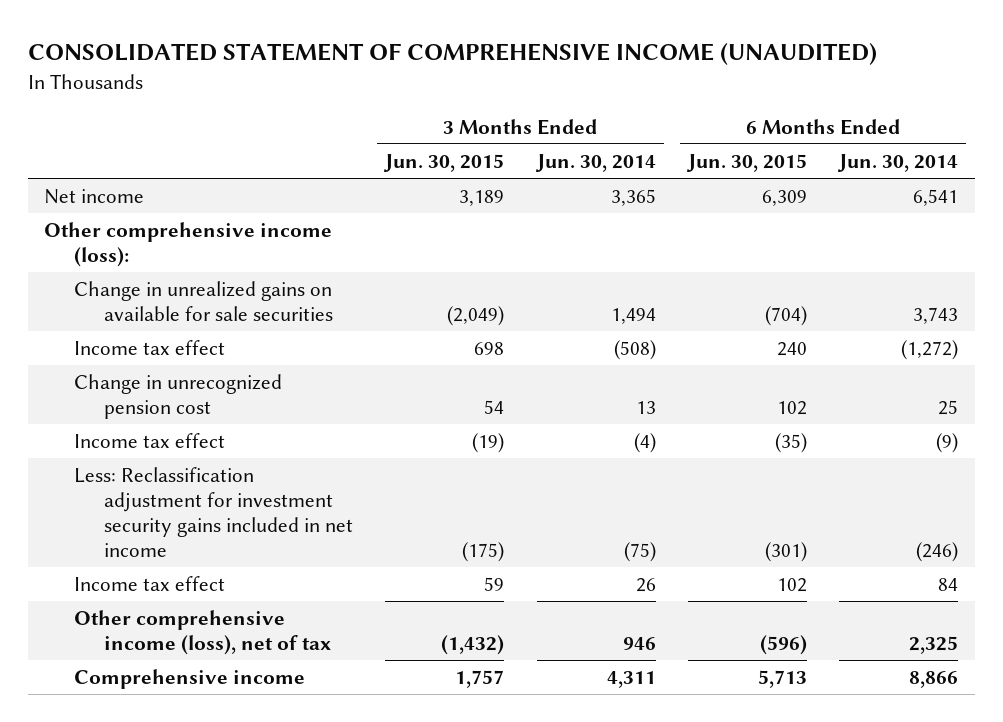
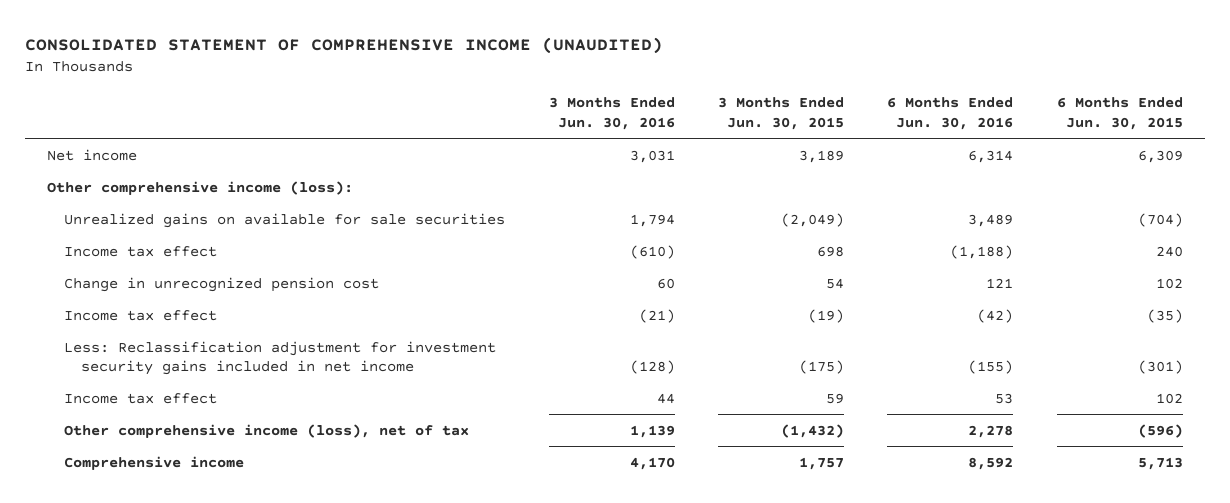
[534,153,656,172] Jun. 30, 2014 -> none
[837,153,959,172] Jun. 30, 2014 -> none
none -> [548,97,675,130] 3 Months Ended Jun. 30, 2016
none -> [887,97,1014,130] 6 Months Ended Jun. 30, 2016
[73,280,333,321] Change in unrealized gains on available for sale securities -> [64,212,506,228] Unrealized gains on available for sale securities

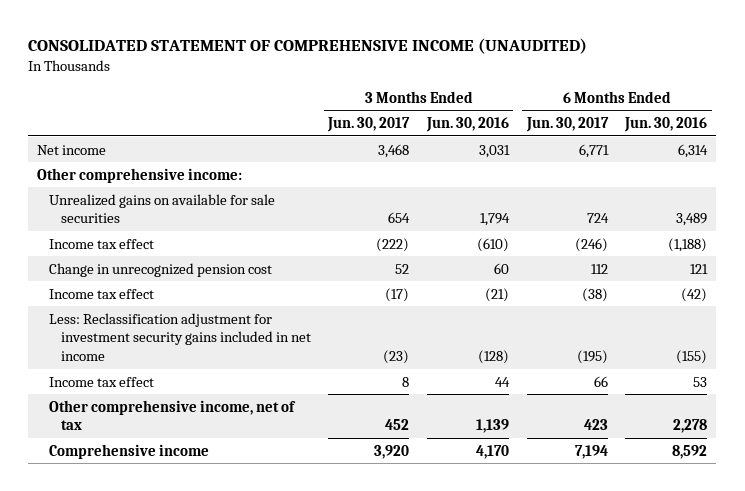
[718,97,845,130] 3 Months Ended Jun. 30, 2015 -> none
[1056,97,1183,130] 6 Months Ended Jun. 30, 2015 -> none
none -> [327,117,411,133] Jun. 30, 2017
none -> [525,117,609,133] Jun. 30, 2017
[47,180,354,195] Other comprehensive income (loss): -> [37,167,243,183] Other comprehensive income:
[64,423,470,438] Other comprehensive income (loss), net of tax -> [48,399,296,431] Other comprehensive income, net of tax

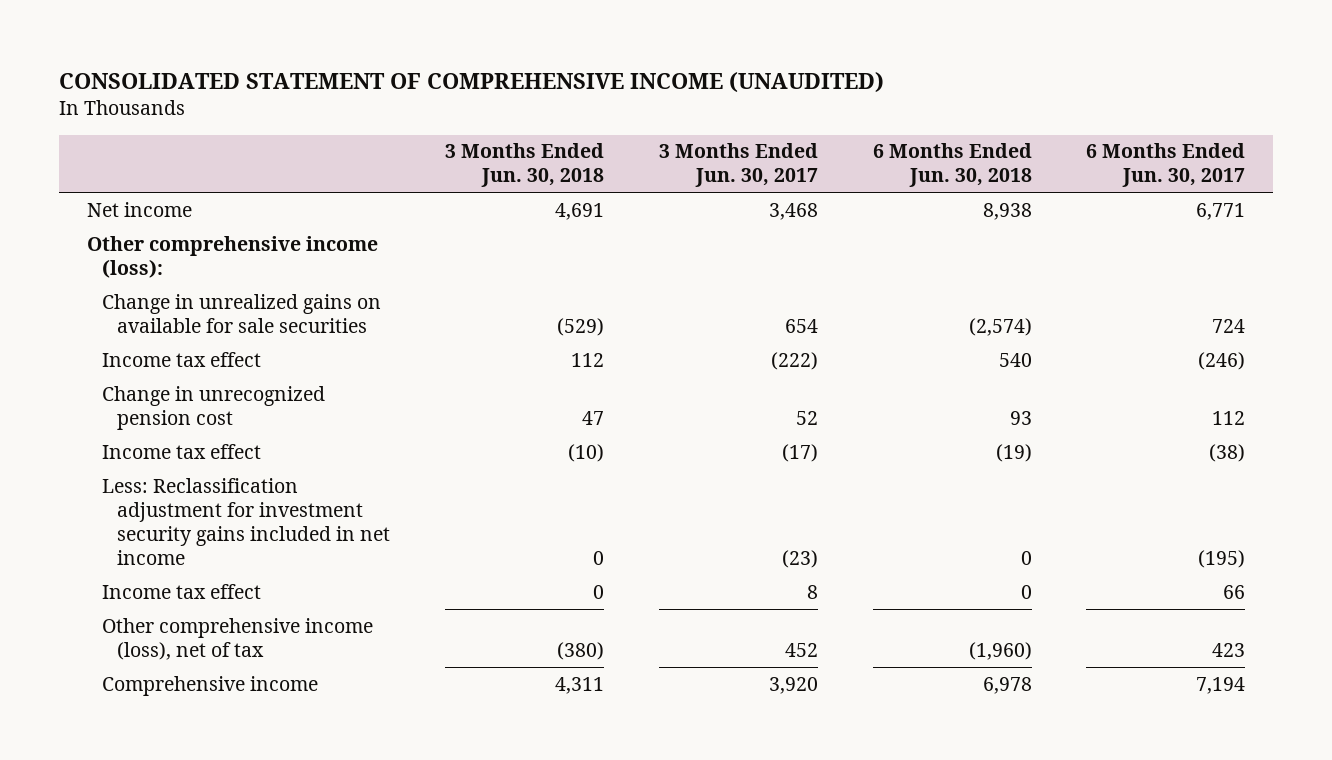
[426,117,510,133] Jun. 30, 2016 -> none
[624,117,708,133] Jun. 30, 2016 -> none
none -> [444,143,604,188] 3 Months Ended Jun. 30, 2018
none -> [872,143,1032,188] 6 Months Ended Jun. 30, 2018
[37,167,243,183] Other comprehensive income: -> [86,235,378,278] Other comprehensive income (loss):
[48,193,275,224] Unrealized gains on available for sale securities -> [101,293,381,333] Change in unrealized gains on available for sale securities
[48,399,296,431] Other comprehensive income, net of tax -> [101,617,373,660] Other comprehensive income (loss), net of tax

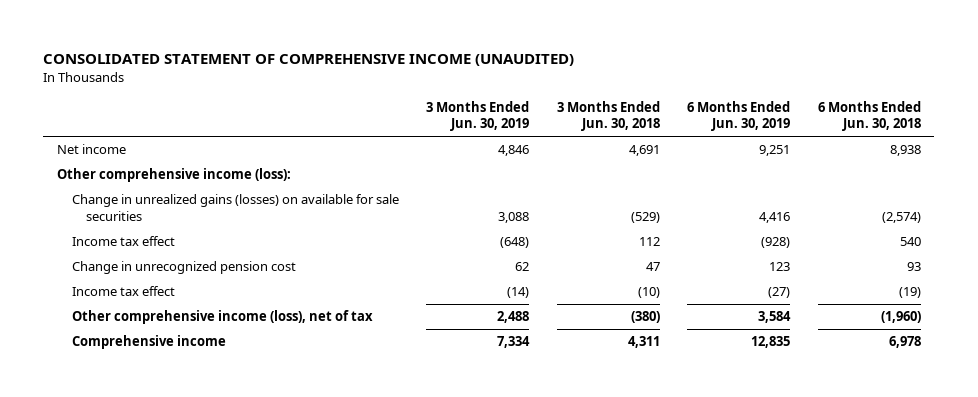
[658,143,818,188] 3 Months Ended Jun. 30, 2017 -> none
[1086,143,1246,188] 6 Months Ended Jun. 30, 2017 -> none
none -> [426,101,530,132] 3 Months Ended Jun. 30, 2019
none -> [687,101,791,132] 6 Months Ended Jun. 30, 2019
[101,293,381,333] Change in unrealized gains on available for sale securities -> [71,194,399,221] Change in unrealized gains (losses) on available for sale securities
[101,477,390,565] Less: Reclassification adjustment for investment security gains included in net income -> none
[101,583,261,599] Income tax effect -> none

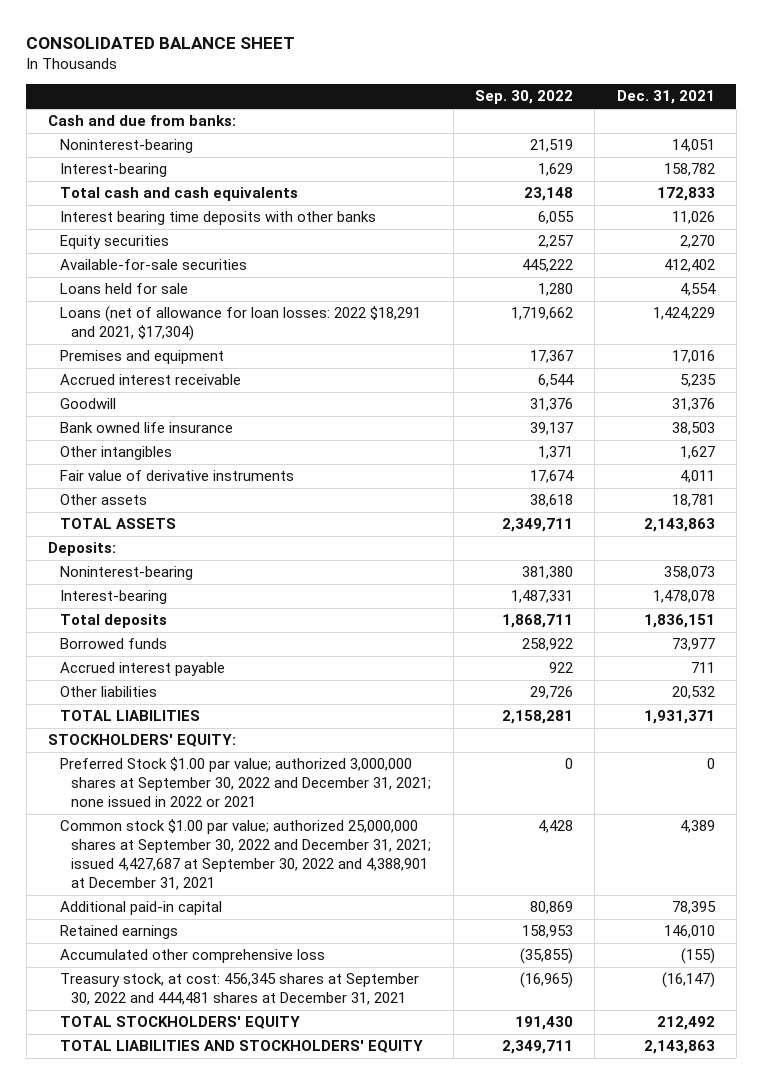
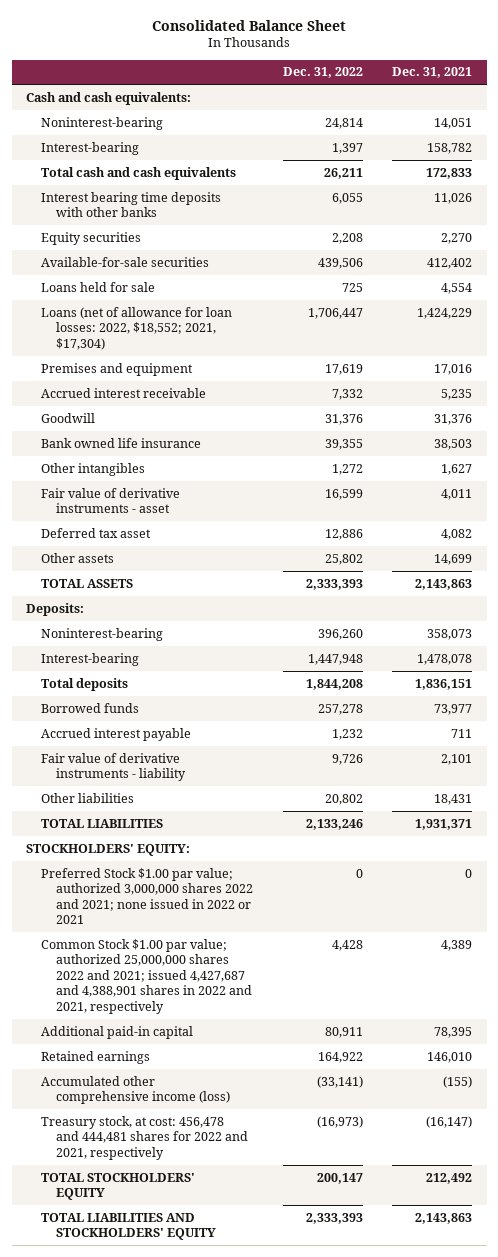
[26,36,296,49] CONSOLIDATED BALANCE SHEET -> [152,19,347,31] Consolidated Balance Sheet
[474,90,573,105] Sep. 30, 2022 -> none
none -> [282,67,363,79] Dec. 31, 2022
[47,115,236,127] Cash and due from banks: -> [26,91,192,105] Cash and cash equivalents:
[59,306,421,342] Loans (net of allowance for loan losses: 2022 $18,291 and 2021, $17,304) -> [41,306,233,350] Loans (net of allowance for loan losses: 2022, $18,552; 2021, $17,304)
[59,470,294,482] Fair value of derivative instruments -> [41,487,181,514] Fair value of derivative instruments - asset
none -> [41,527,152,538] Deferred tax asset
[671,494,715,508] 18,781 -> [434,553,473,565] 14,699
none -> [41,752,187,782] Fair value of derivative instruments - liability
[671,686,715,700] 20,532 -> [434,793,473,805] 18,431
[59,757,432,808] Preferred Stock $1.00 par value; authorized 3,000,000 shares at September 30, 2022 and December 31, 2021; none issued in 2022 or 2021 -> [41,867,254,925] Preferred Stock $1.00 par value; authorized 3,000,000 shares 2022 and 2021; none issued in 2022 or 2021
[59,819,432,890] Common stock $1.00 par value; authorized 25,000,000 shares at September 30, 2022 and December 31, 2021; issued 4,427,687 at September 30, 2022 and 4,388,901 at December 31, 2021 -> [41,938,253,1014] Common Stock $1.00 par value; authorized 25,000,000 shares 2022 and 2021; issued 4,427,687 and 4,388,901 shares in 2022 and 2021, respectively
[59,949,325,964] Accumulated other comprehensive loss -> [41,1075,231,1105] Accumulated other comprehensive income (loss)
[59,973,419,1006] Treasury stock, at cost: 456,345 shares at September 30, 2022 and 444,481 shares at December 31, 2021 -> [41,1115,249,1160] Treasury stock, at cost: 456,478 and 444,481 shares for 2022 and 2021, respectively

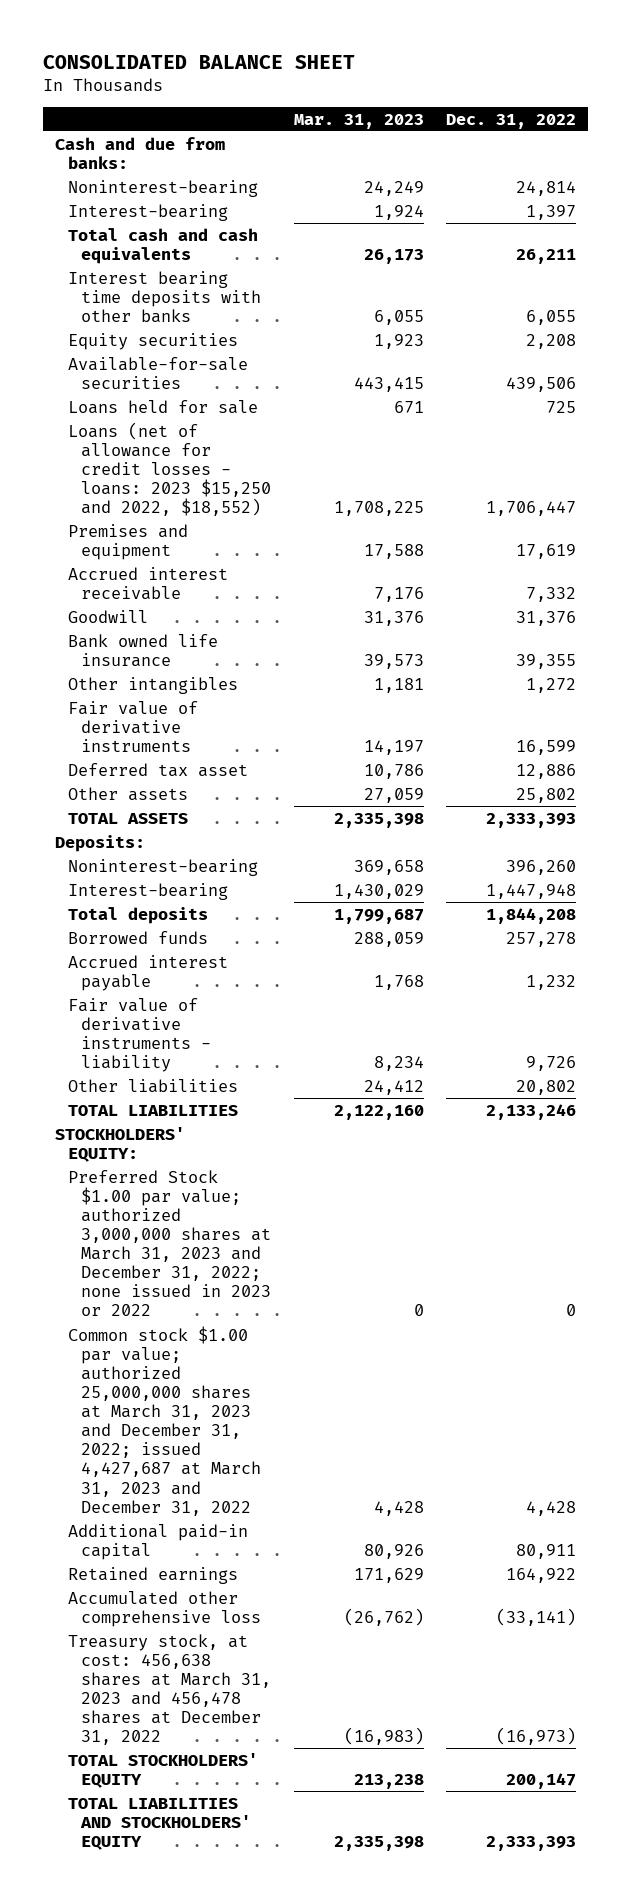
[152,19,347,31] Consolidated Balance Sheet -> [43,54,356,69] CONSOLIDATED BALANCE SHEET
[392,67,473,79] Dec. 31, 2021 -> none
none -> [293,113,424,129] Mar. 31, 2023
[26,91,192,105] Cash and cash equivalents: -> [54,136,225,169] Cash and due from banks:
[41,306,233,350] Loans (net of allowance for loan losses: 2022, $18,552; 2021, $17,304) -> [67,421,271,517] Loans (net of allowance for credit losses - loans: 2023 $15,250 and 2022, $18,552)
[41,487,181,514] Fair value of derivative instruments - asset -> [67,700,198,752] Fair value of derivative instruments
[41,867,254,925] Preferred Stock $1.00 par value; authorized 3,000,000 shares 2022 and 2021; none issued in 2022 or 2021 -> [67,1169,271,1317] Preferred Stock $1.00 par value; authorized 3,000,000 shares at March 31, 2023 and December 31, 2022; none issued in 2023 or 2022
[41,938,253,1014] Common Stock $1.00 par value; authorized 25,000,000 shares 2022 and 2021; issued 4,427,687 and 4,388,901 shares in 2022 and 2021, respectively -> [67,1325,261,1516] Common stock $1.00 par value; authorized 25,000,000 shares at March 31, 2023 and December 31, 2022; issued 4,427,687 at March 31, 2023 and December 31, 2022
[41,1075,231,1105] Accumulated other comprehensive income (loss) -> [67,1590,261,1627] Accumulated other comprehensive loss
[41,1115,249,1160] Treasury stock, at cost: 456,478 and 444,481 shares for 2022 and 2021, respectively -> [67,1633,271,1746] Treasury stock, at cost: 456,638 shares at March 31, 2023 and 456,478 shares at December 31, 2022

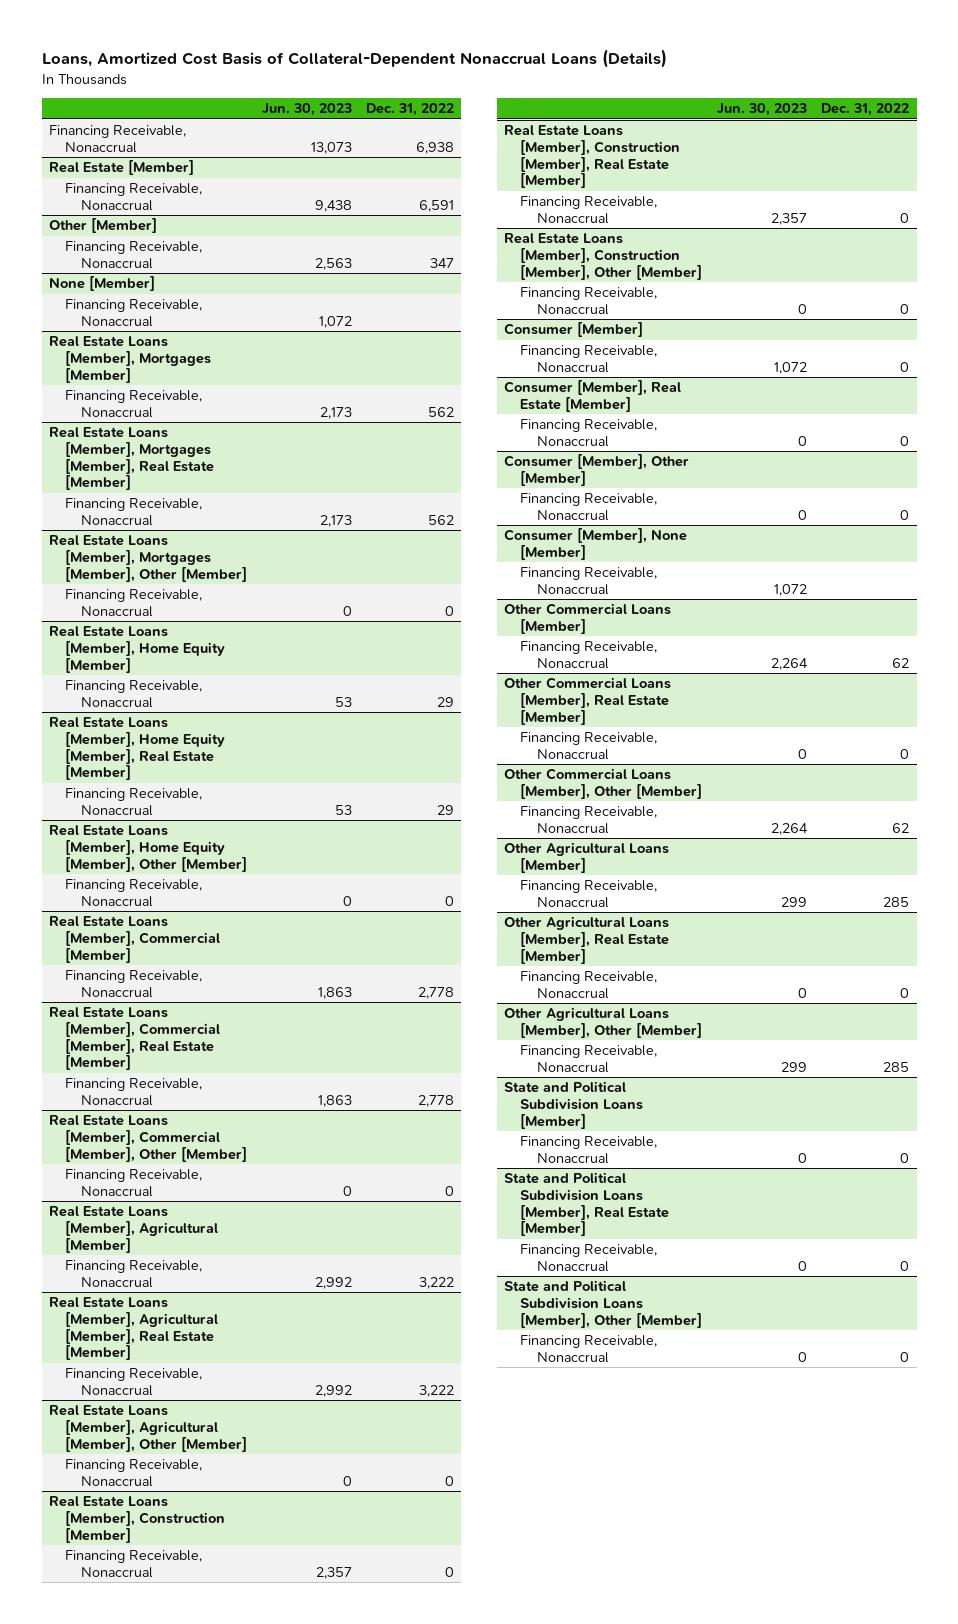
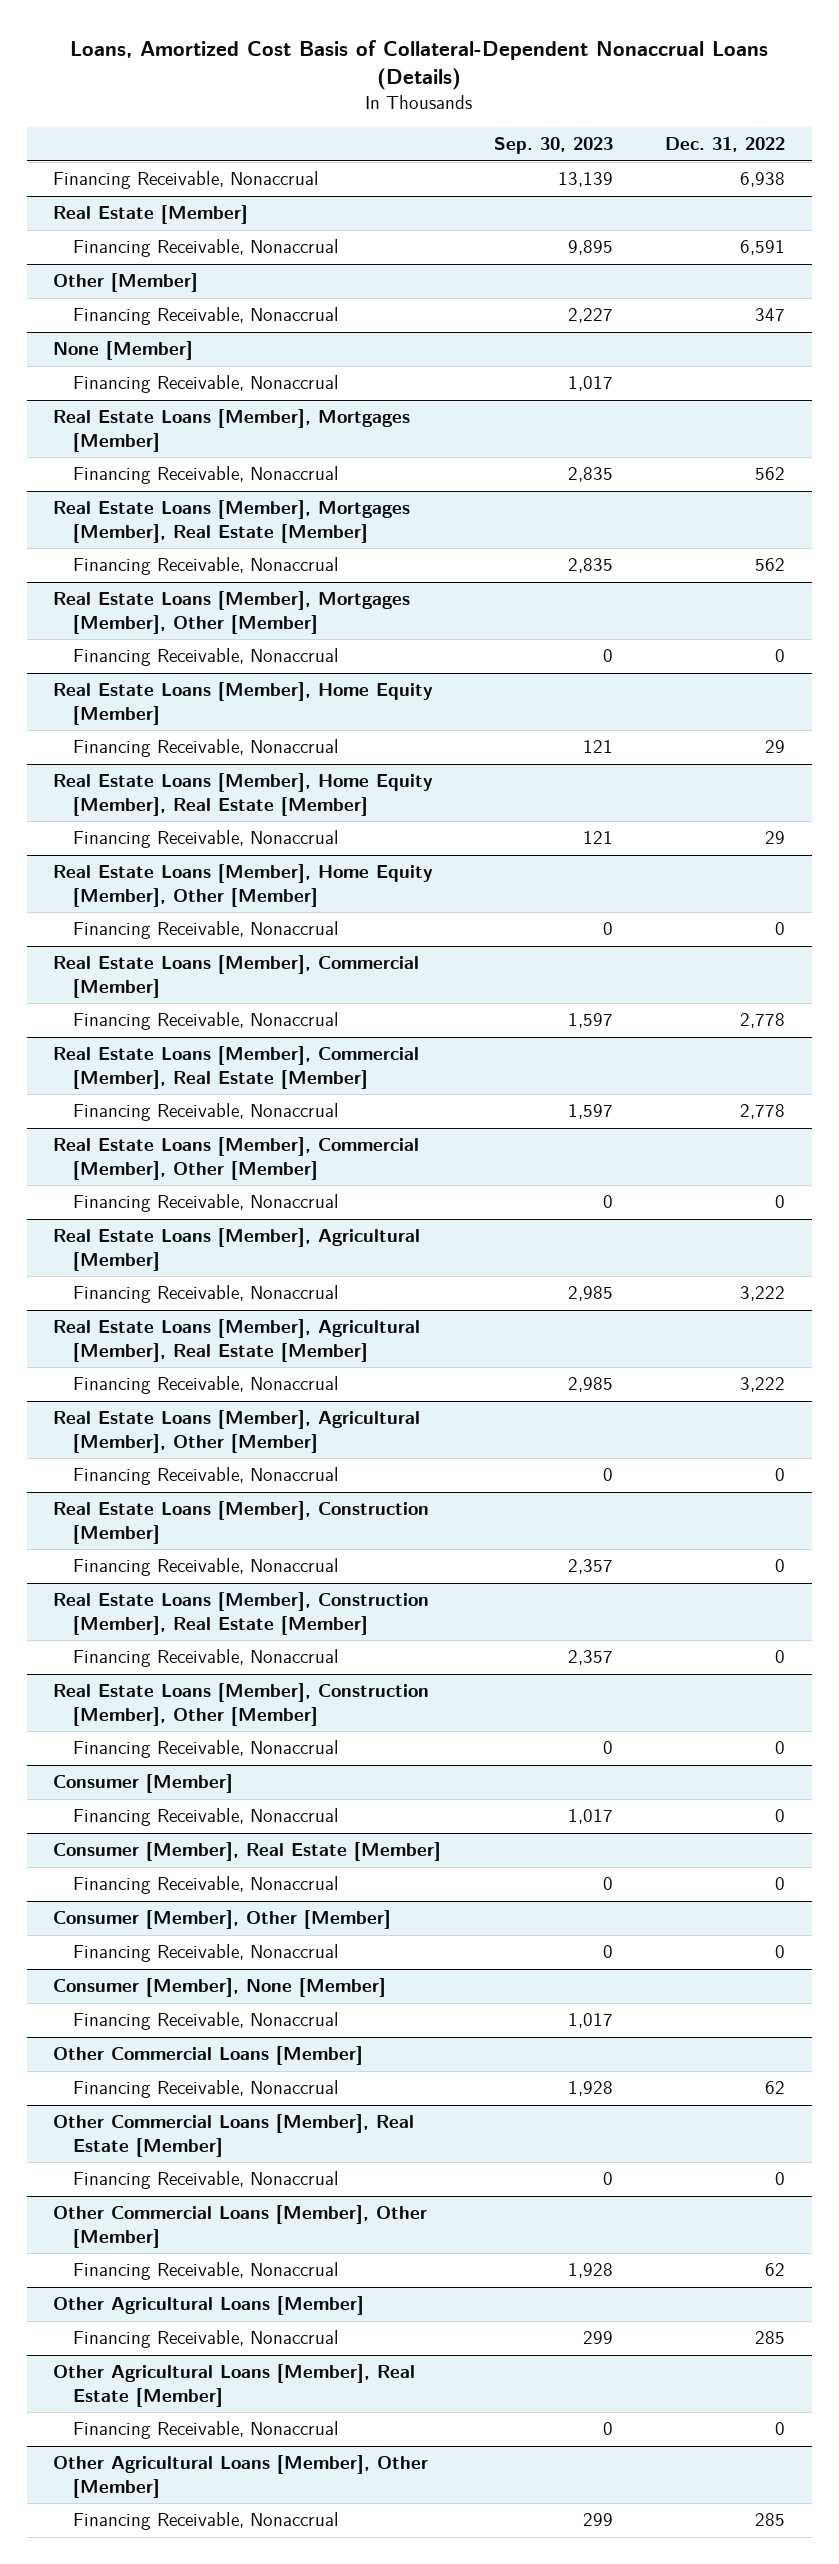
[261,103,352,117] Jun. 30, 2023 -> none
none -> [493,137,613,155] Sep. 30, 2023
[504,1081,644,1129] State and Political Subdivision Loans [Member] -> none
[520,1136,658,1164] Financing Receivable, Nonaccrual -> none
[504,1172,670,1237] State and Political Subdivision Loans [Member], Real Estate [Member] -> none
[520,1244,658,1272] Financing Receivable, Nonaccrual -> none
[504,1280,703,1328] State and Political Subdivision Loans [Member], Other [Member] -> none
[520,1335,658,1363] Financing Receivable, Nonaccrual -> none

